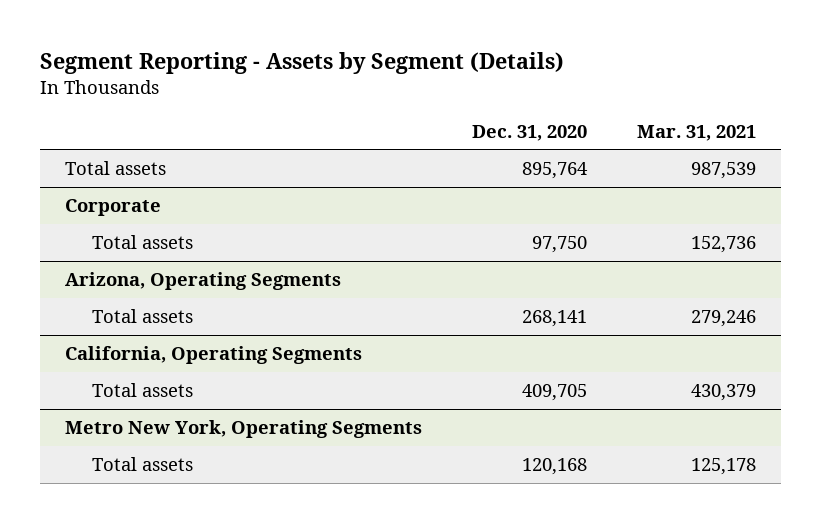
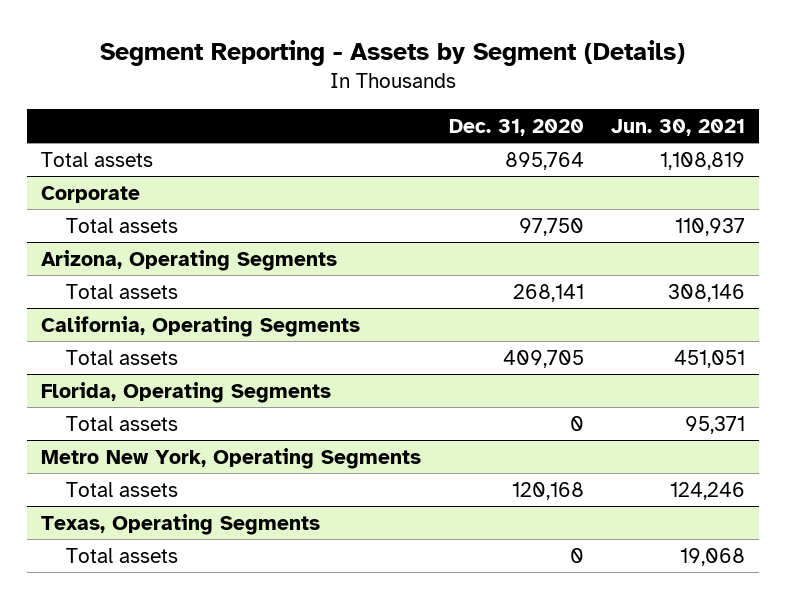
[637,124,757,141] Mar. 31, 2021 -> none
none -> [611,119,746,137] Jun. 30, 2021
none -> [40,381,331,403] Florida, Operating Segments
none -> [66,415,179,431] Total assets
none -> [40,513,320,535] Texas, Operating Segments
none -> [66,547,179,563] Total assets

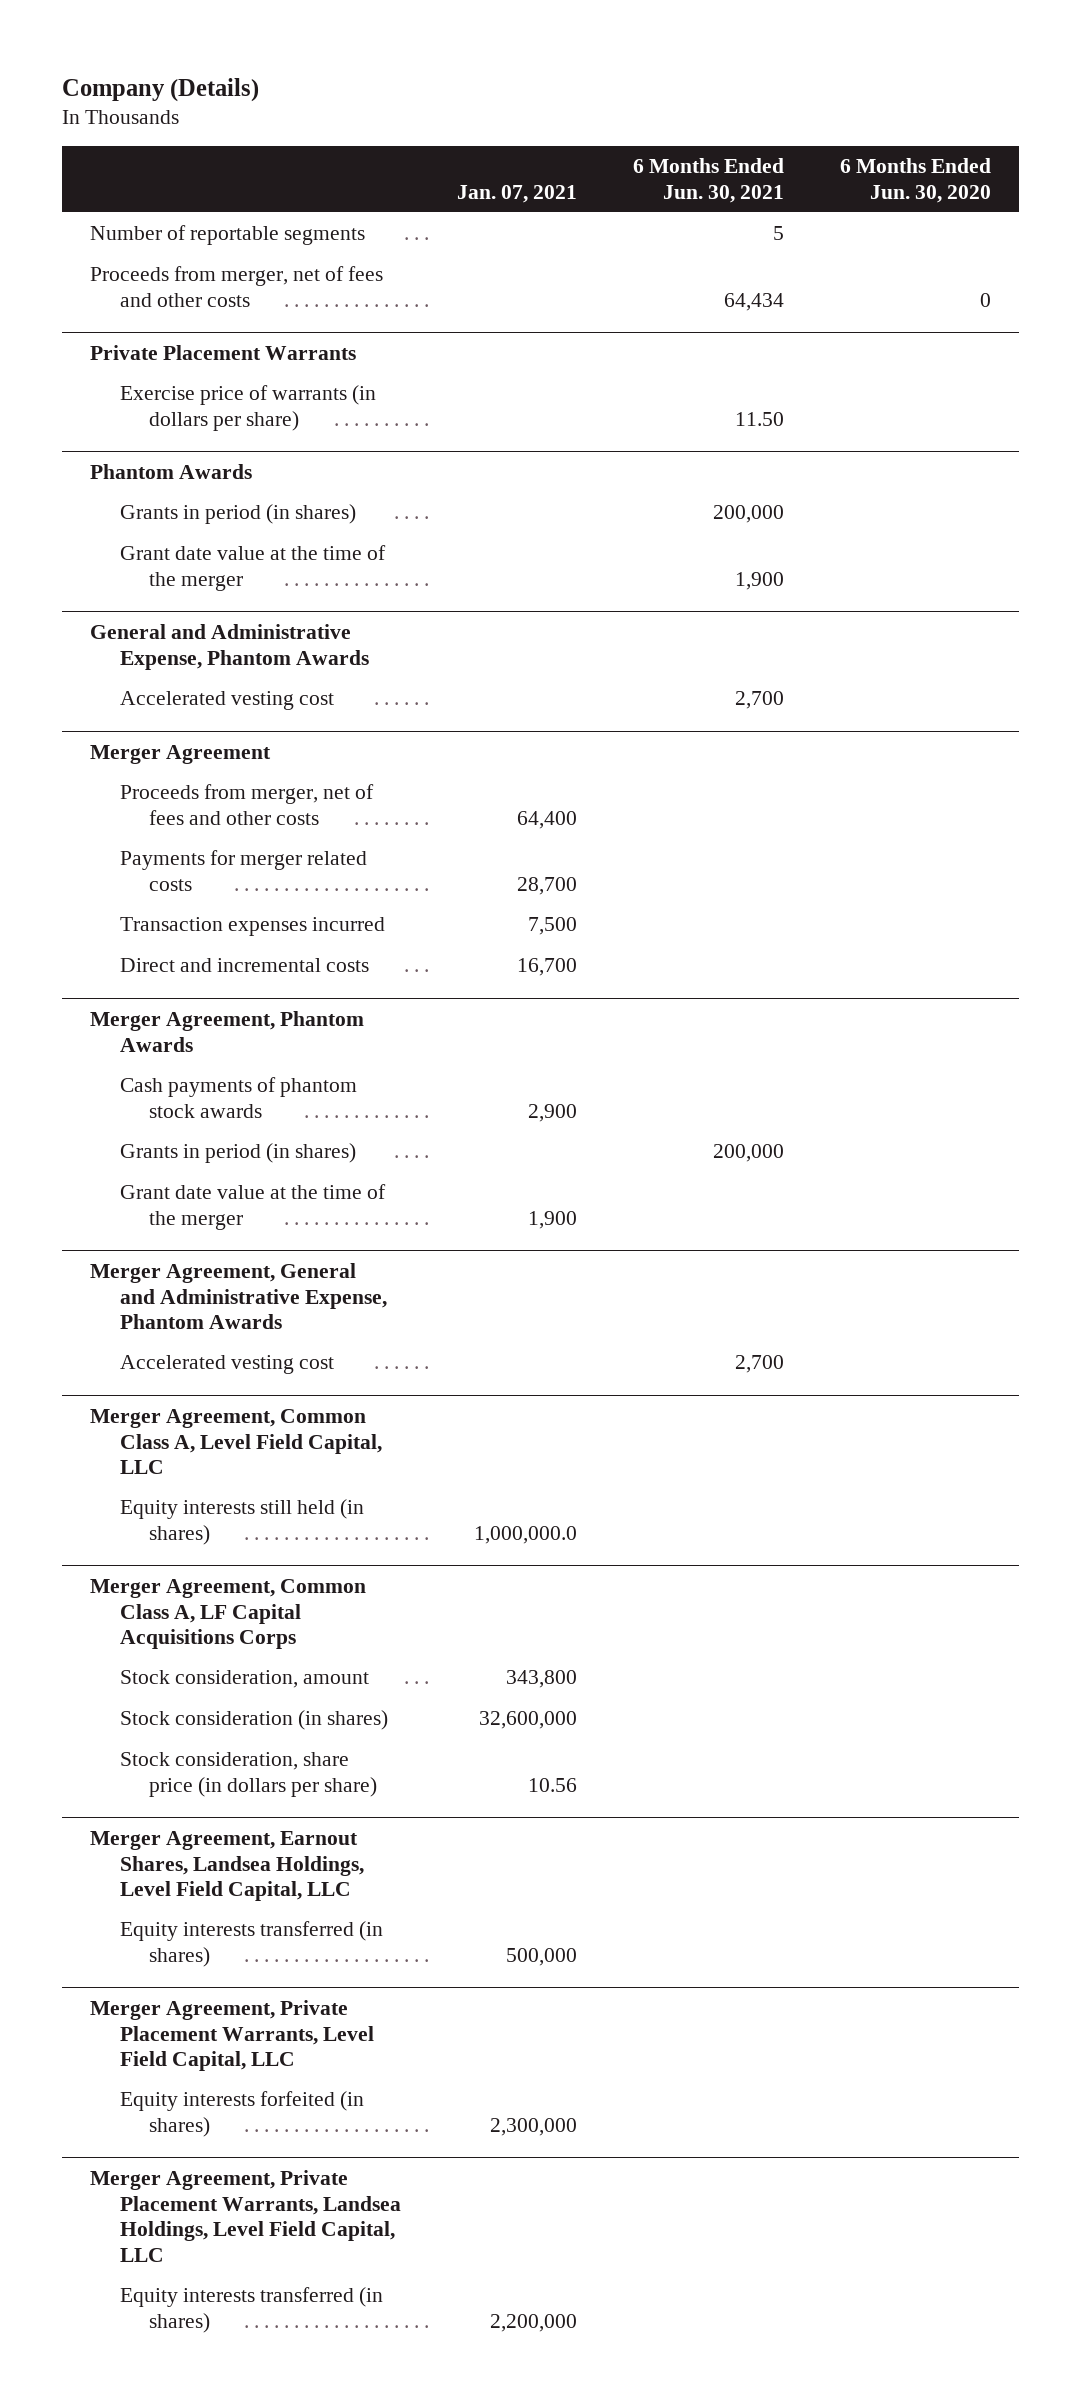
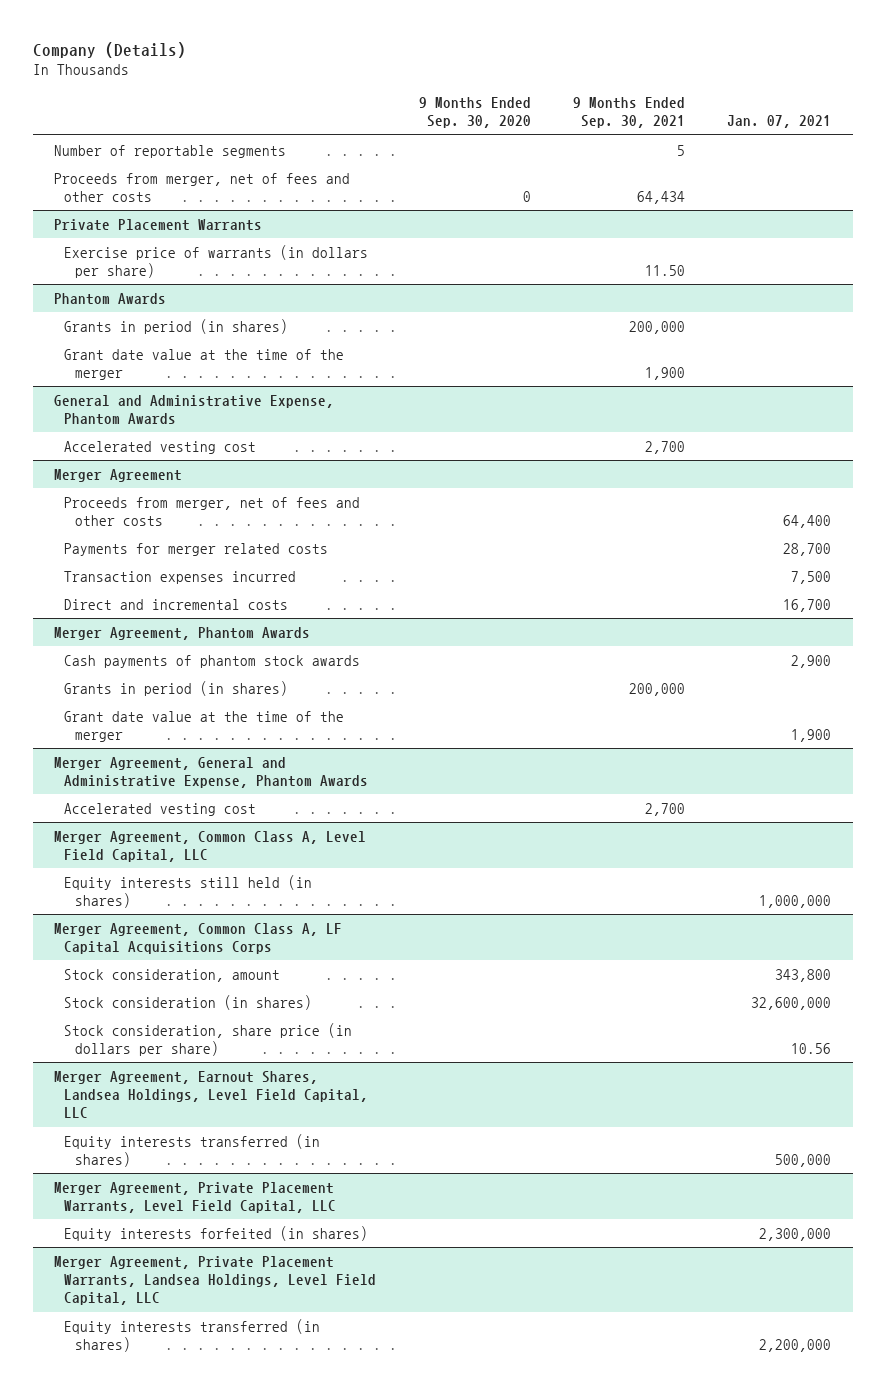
[632,158,784,203] 6 Months Ended Jun. 30, 2021 -> none
[839,158,991,203] 6 Months Ended Jun. 30, 2020 -> none
none -> [418,97,531,129] 9 Months Ended Sep. 30, 2020
none -> [573,97,686,129] 9 Months Ended Sep. 30, 2021
[473,1525,577,1544] 1,000,000.0 -> [759,894,832,908] 1,000,000

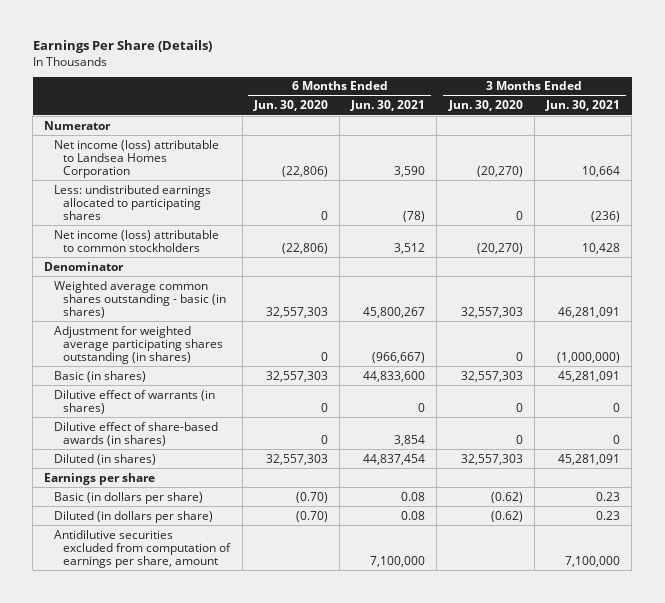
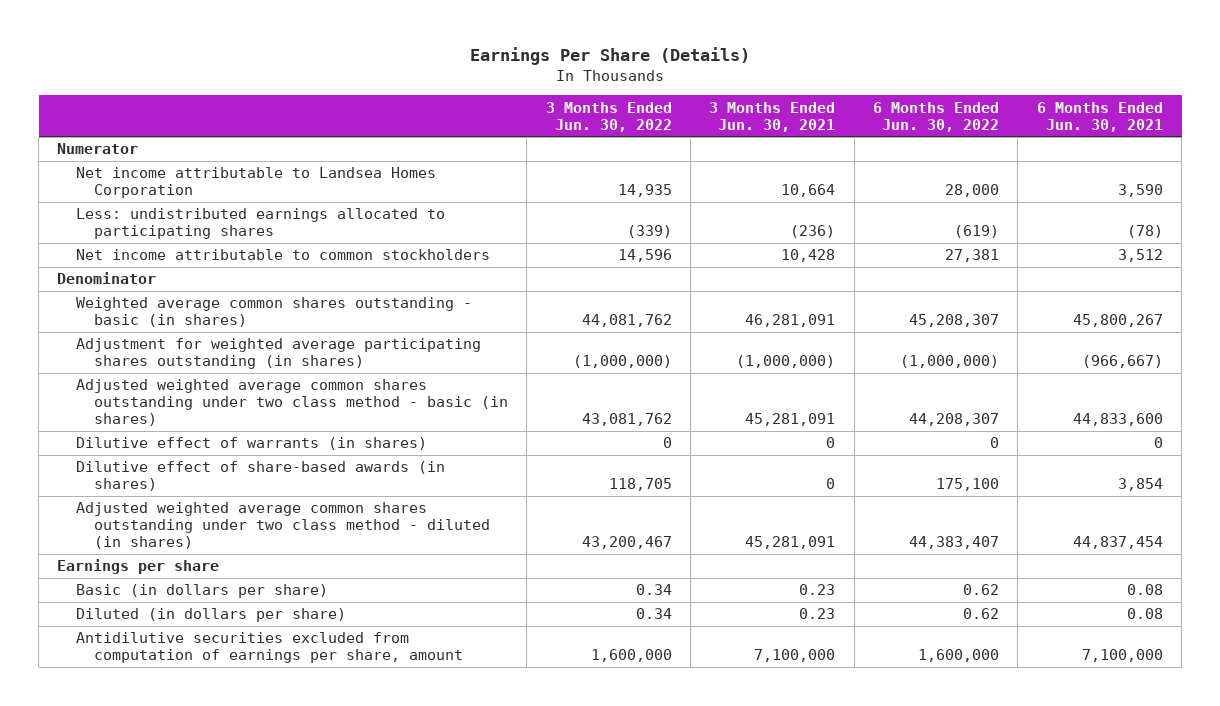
[252,100,328,112] Jun. 30, 2020 -> none
[447,100,523,112] Jun. 30, 2020 -> none
none -> [545,101,672,132] 3 Months Ended Jun. 30, 2022
none -> [873,101,1000,132] 6 Months Ended Jun. 30, 2022
[53,139,219,178] Net income (loss) attributable to Landsea Homes Corporation -> [75,167,436,199] Net income attributable to Landsea Homes Corporation
[53,229,219,252] Net income (loss) attributable to common stockholders -> [75,249,490,261] Net income attributable to common stockholders
[53,370,146,382] Basic (in shares) -> [75,379,508,427] Adjusted weighted average common shares outstanding under two class method - basic (in shares)
[53,453,156,465] Diluted (in shares) -> [75,502,490,550] Adjusted weighted average common shares outstanding under two class method - diluted (in shares)

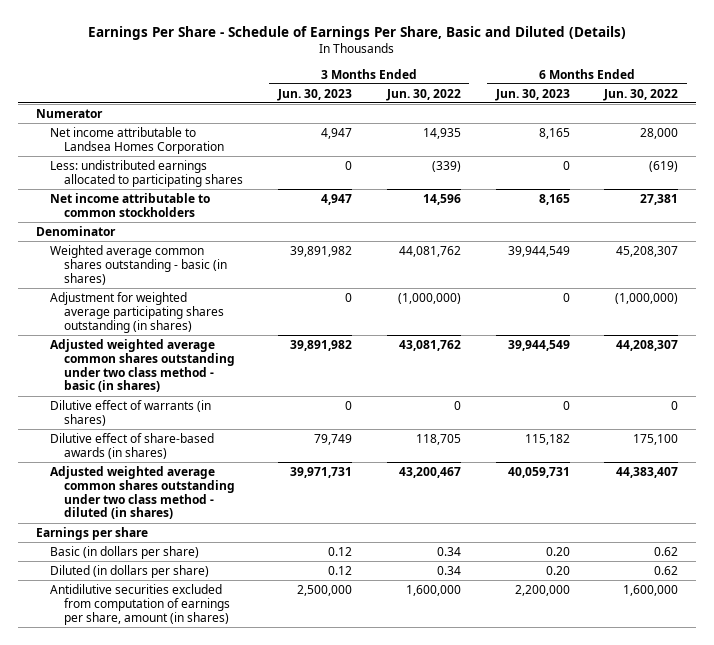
[470,47,751,66] Earnings Per Share (Details) -> [88,26,627,41] Earnings Per Share - Schedule of Earnings Per Share, Basic and Diluted (Details)
[709,101,836,132] 3 Months Ended Jun. 30, 2021 -> none
[1036,101,1163,132] 6 Months Ended Jun. 30, 2021 -> none
none -> [276,88,352,101] Jun. 30, 2023
none -> [494,88,570,101] Jun. 30, 2023
[75,632,463,664] Antidilutive securities excluded from computation of earnings per share, amount -> [49,583,231,625] Antidilutive securities excluded from computation of earnings per share, amount (in shares)

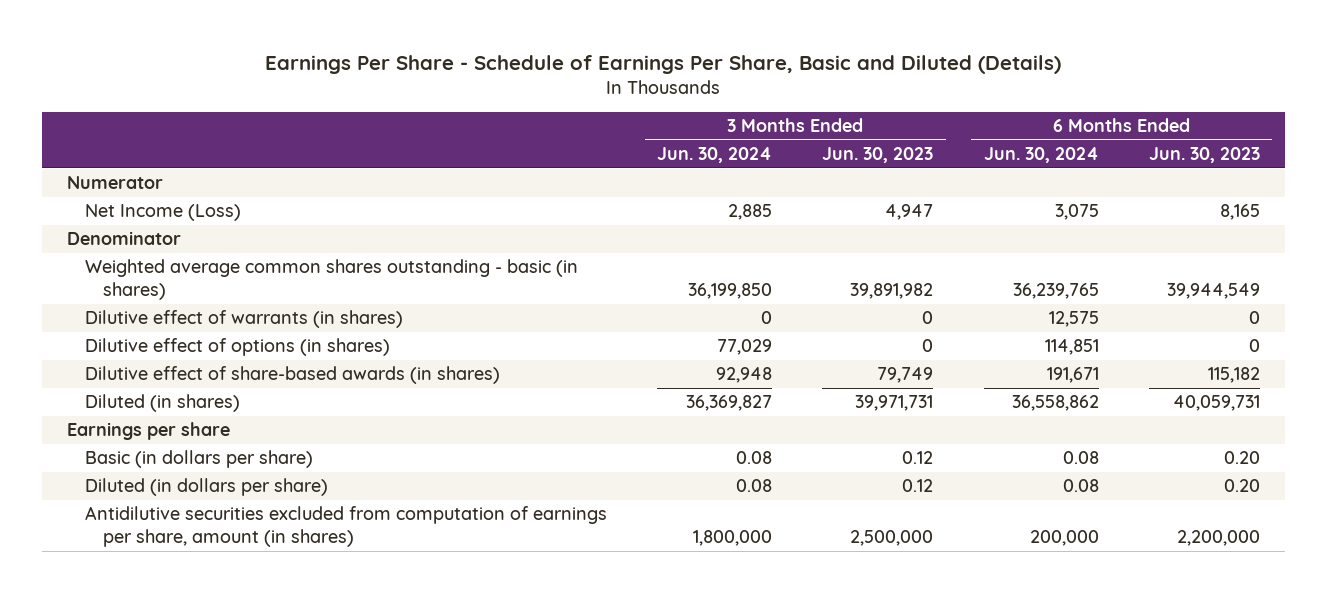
[385,88,461,101] Jun. 30, 2022 -> none
[603,88,679,101] Jun. 30, 2022 -> none
none -> [657,147,773,164] Jun. 30, 2024
none -> [983,147,1099,164] Jun. 30, 2024
[49,159,244,187] Less: undistributed earnings allocated to participating shares -> none
[49,192,210,217] Net income attributable to common stockholders -> none
[49,126,225,154] Net income attributable to Landsea Homes Corporation -> [84,204,241,222] Net Income (Loss)
[49,291,225,333] Adjustment for weighted average participating shares outstanding (in shares) -> none
[49,338,236,393] Adjusted weighted average common shares outstanding under two class method - basic (in shares) -> none
none -> [84,338,390,357] Dilutive effect of options (in shares)
[49,465,236,520] Adjusted weighted average common shares outstanding under two class method - diluted (in shares) -> [84,394,240,413] Diluted (in shares)

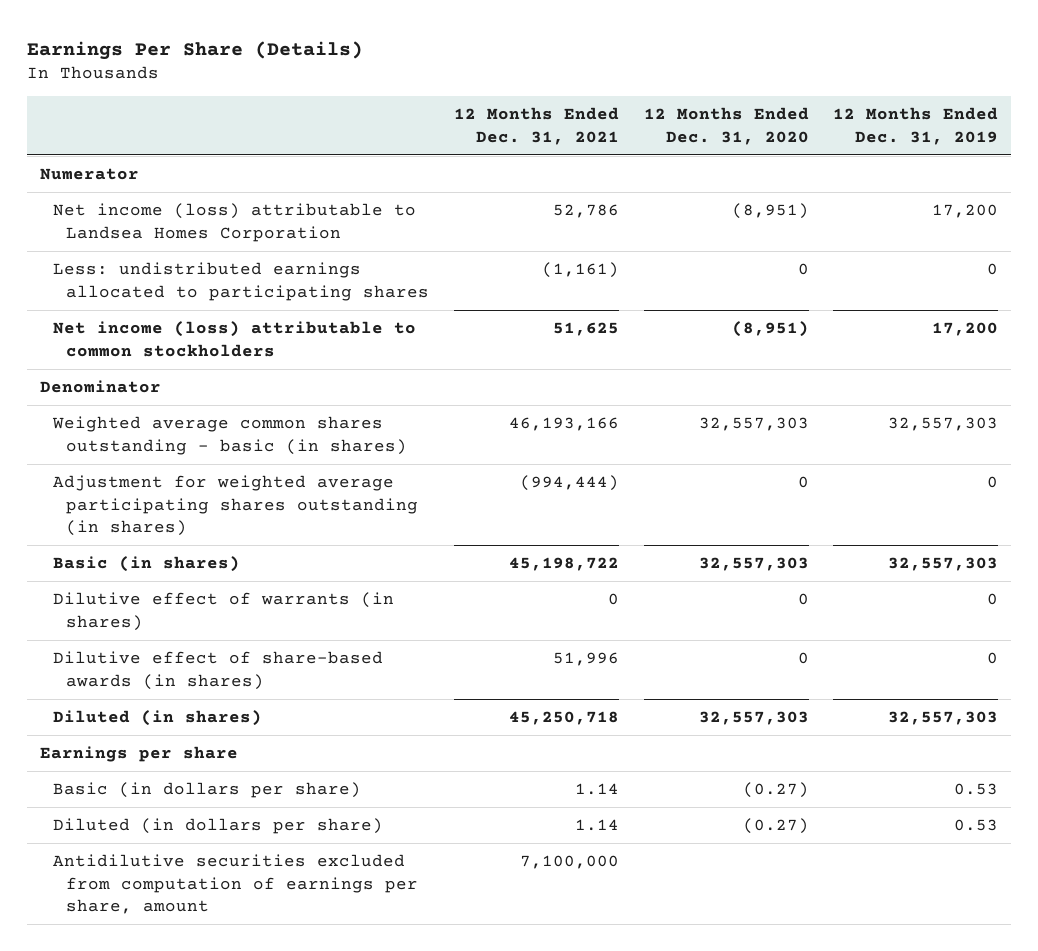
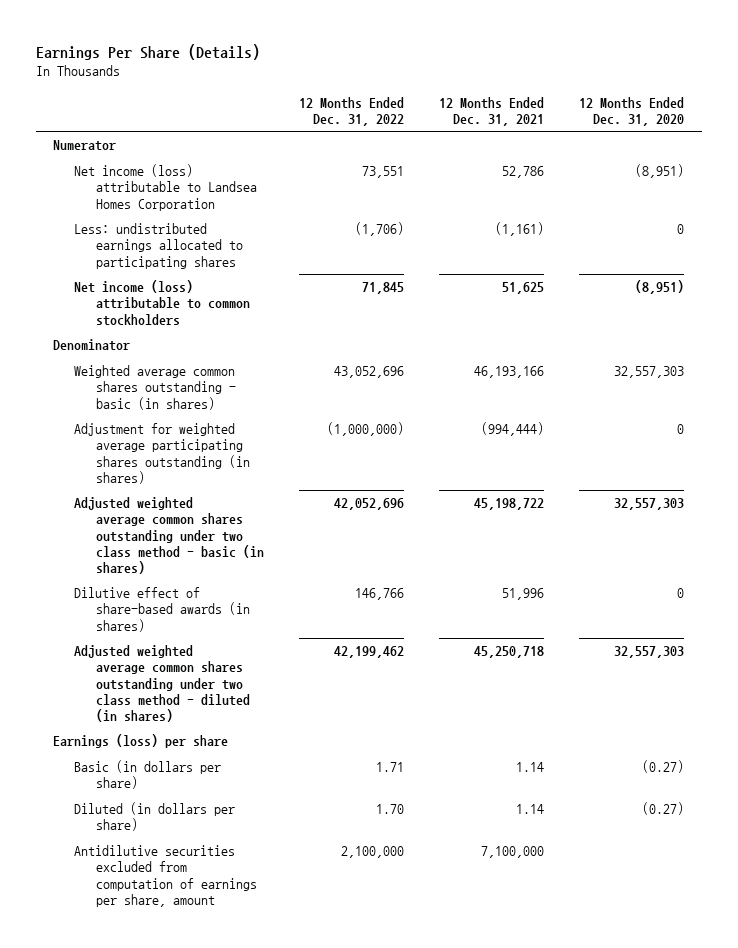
[833,107,999,145] 12 Months Ended Dec. 31, 2019 -> none
none -> [298,96,404,126] 12 Months Ended Dec. 31, 2022
[52,592,394,631] Dilutive effect of warrants (in shares) -> none
[52,556,240,573] Basic (in shares) -> [74,497,264,574] Adjusted weighted average common shares outstanding under two class method - basic (in shares)
[52,710,262,727] Diluted (in shares) -> [74,645,250,722] Adjusted weighted average common shares outstanding under two class method - diluted (in shares)
[39,746,238,763] Earnings per share -> [53,734,229,749] Earnings (loss) per share

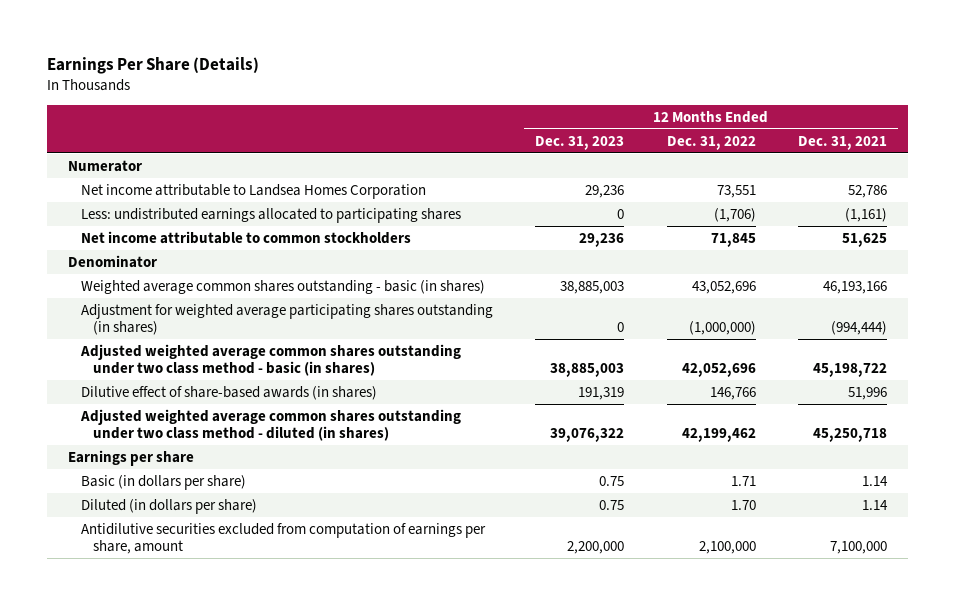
[579,96,685,126] 12 Months Ended Dec. 31, 2020 -> none
none -> [535,135,625,150] Dec. 31, 2023
[74,164,257,211] Net income (loss) attributable to Landsea Homes Corporation -> [80,183,426,199] Net income attributable to Landsea Homes Corporation
[74,280,250,326] Net income (loss) attributable to common stockholders -> [80,230,411,244] Net income attributable to common stockholders
[53,734,229,749] Earnings (loss) per share -> [68,449,195,466] Earnings per share

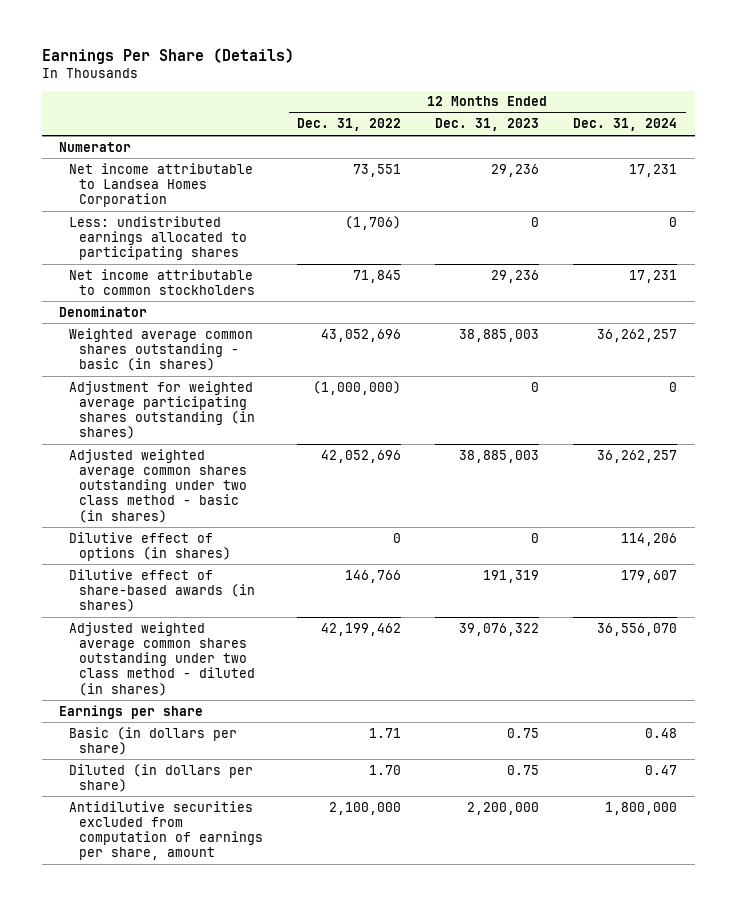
[798,135,888,150] Dec. 31, 2021 -> none
none -> [573,118,678,132] Dec. 31, 2024
none -> [69,531,231,561] Dilutive effect of options (in shares)

